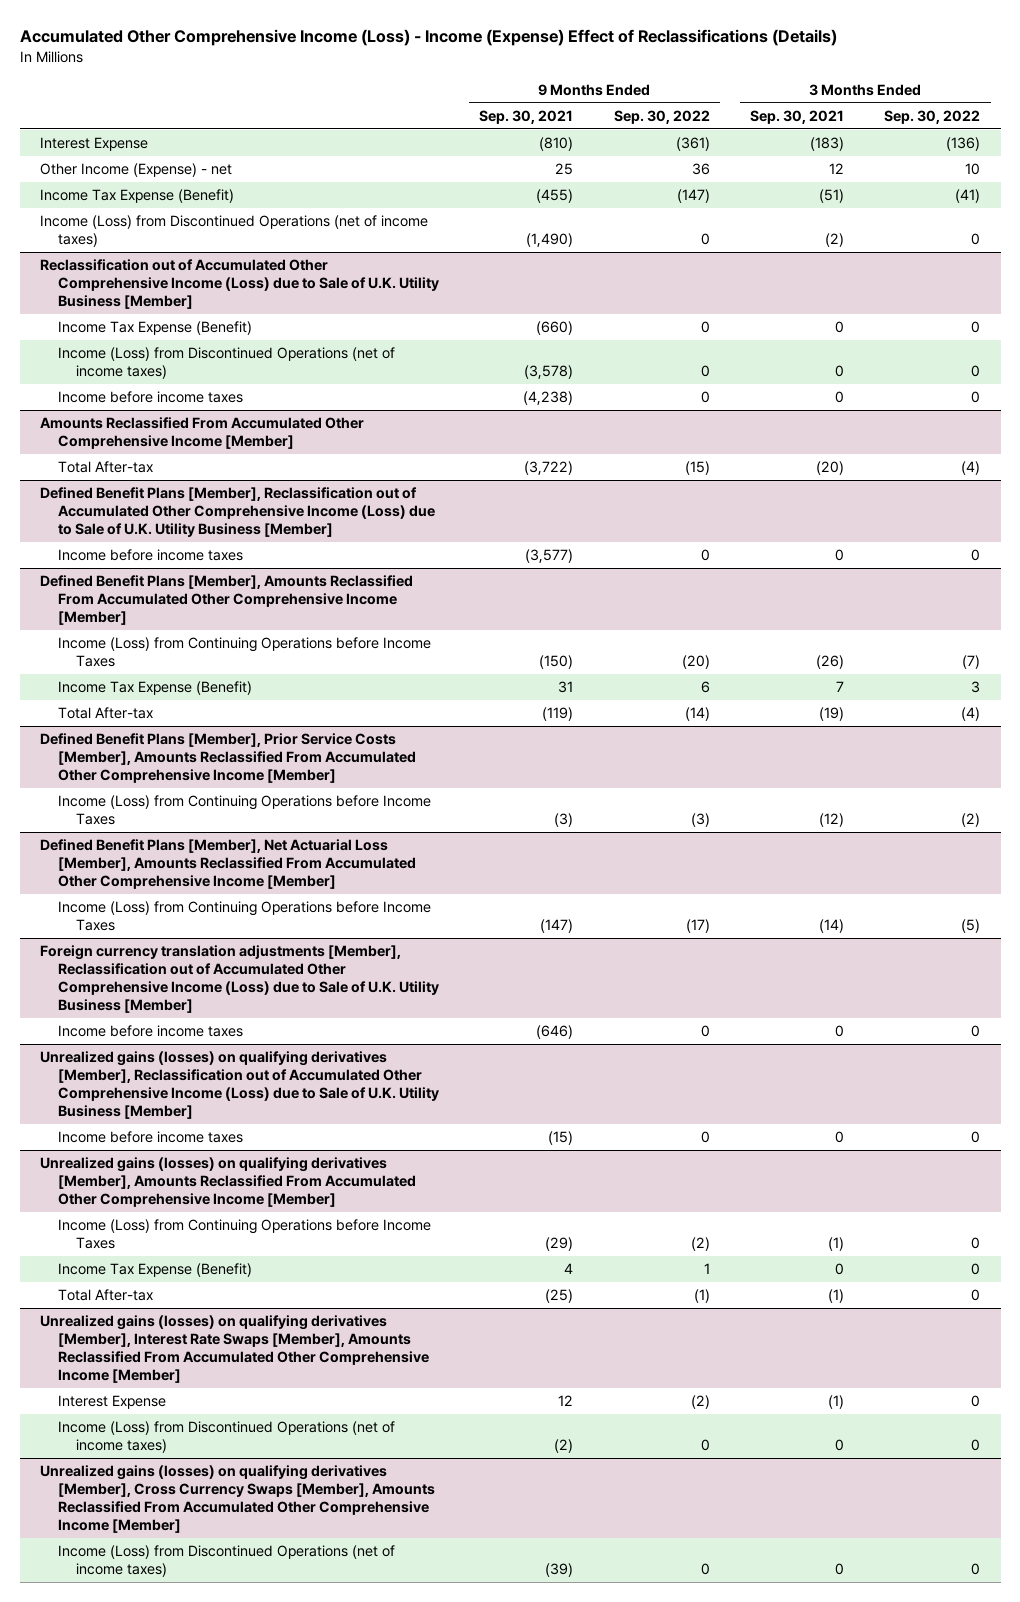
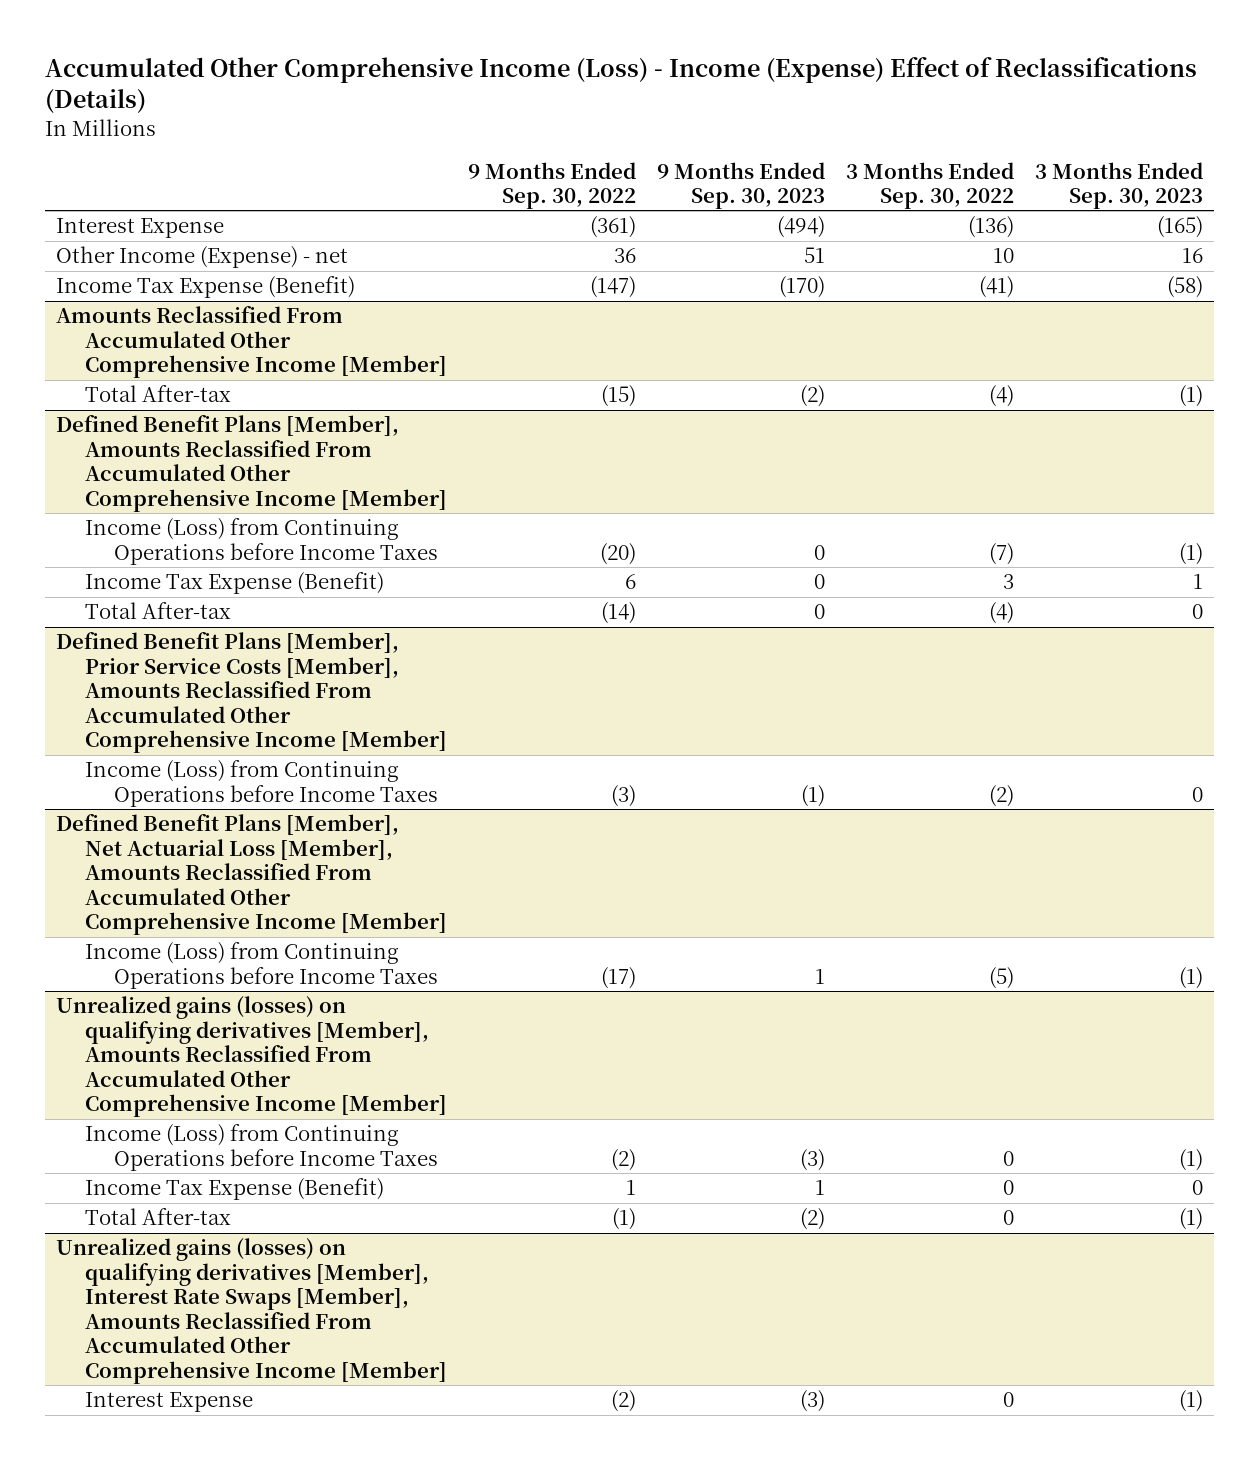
[479,109,574,124] Sep. 30, 2021 -> none
[750,109,845,124] Sep. 30, 2021 -> none
none -> [656,161,825,210] 9 Months Ended Sep. 30, 2023
none -> [1035,161,1204,210] 3 Months Ended Sep. 30, 2023
[39,215,428,248] Income (Loss) from Discontinued Operations (net of income taxes) -> none
[39,259,439,309] Reclassification out of Accumulated Other Comprehensive Income (Loss) due to Sale of U.K. Utility Business [Member] -> none
[57,321,252,336] Income Tax Expense (Benefit) -> none
[57,347,395,380] Income (Loss) from Discontinued Operations (net of income taxes) -> none
[57,391,243,404] Income before income taxes -> none
[39,487,435,537] Defined Benefit Plans [Member], Reclassification out of Accumulated Other Comprehensive Income (Loss) due to Sale of U.K. Utility Business [Member] -> none
[57,549,243,562] Income before income taxes -> none
[39,945,439,1013] Foreign currency translation adjustments [Member], Reclassification out of Accumulated Other Comprehensive Income (Loss) due to Sale of U.K. Utility Business [Member] -> none
[57,1025,243,1038] Income before income taxes -> none
[39,1051,439,1119] Unrealized gains (losses) on qualifying derivatives [Member], Reclassification out of Accumulated Other Comprehensive Income (Loss) due to Sale of U.K. Utility Business [Member] -> none
[57,1131,243,1144] Income before income taxes -> none
[57,1421,395,1454] Income (Loss) from Discontinued Operations (net of income taxes) -> none
[39,1465,435,1533] Unrealized gains (losses) on qualifying derivatives [Member], Cross Currency Swaps [Member], Amounts Reclassified From Accumulated Other Comprehensive Income [Member] -> none
[57,1545,395,1578] Income (Loss) from Discontinued Operations (net of income taxes) -> none

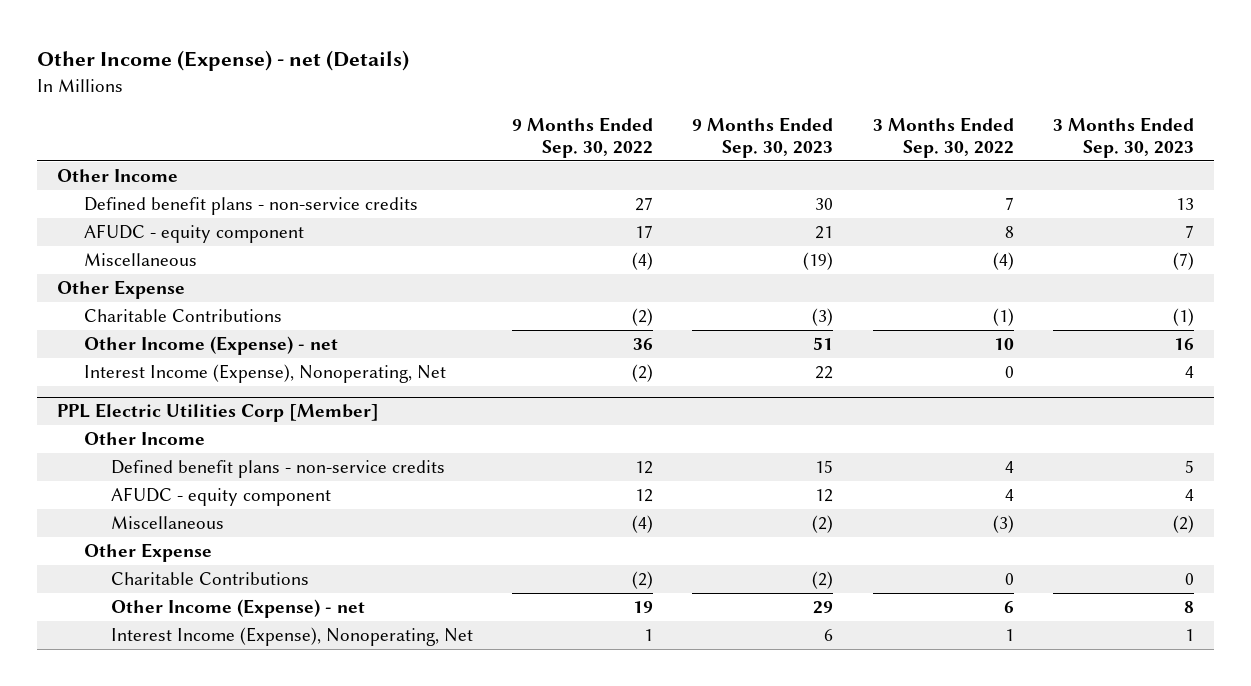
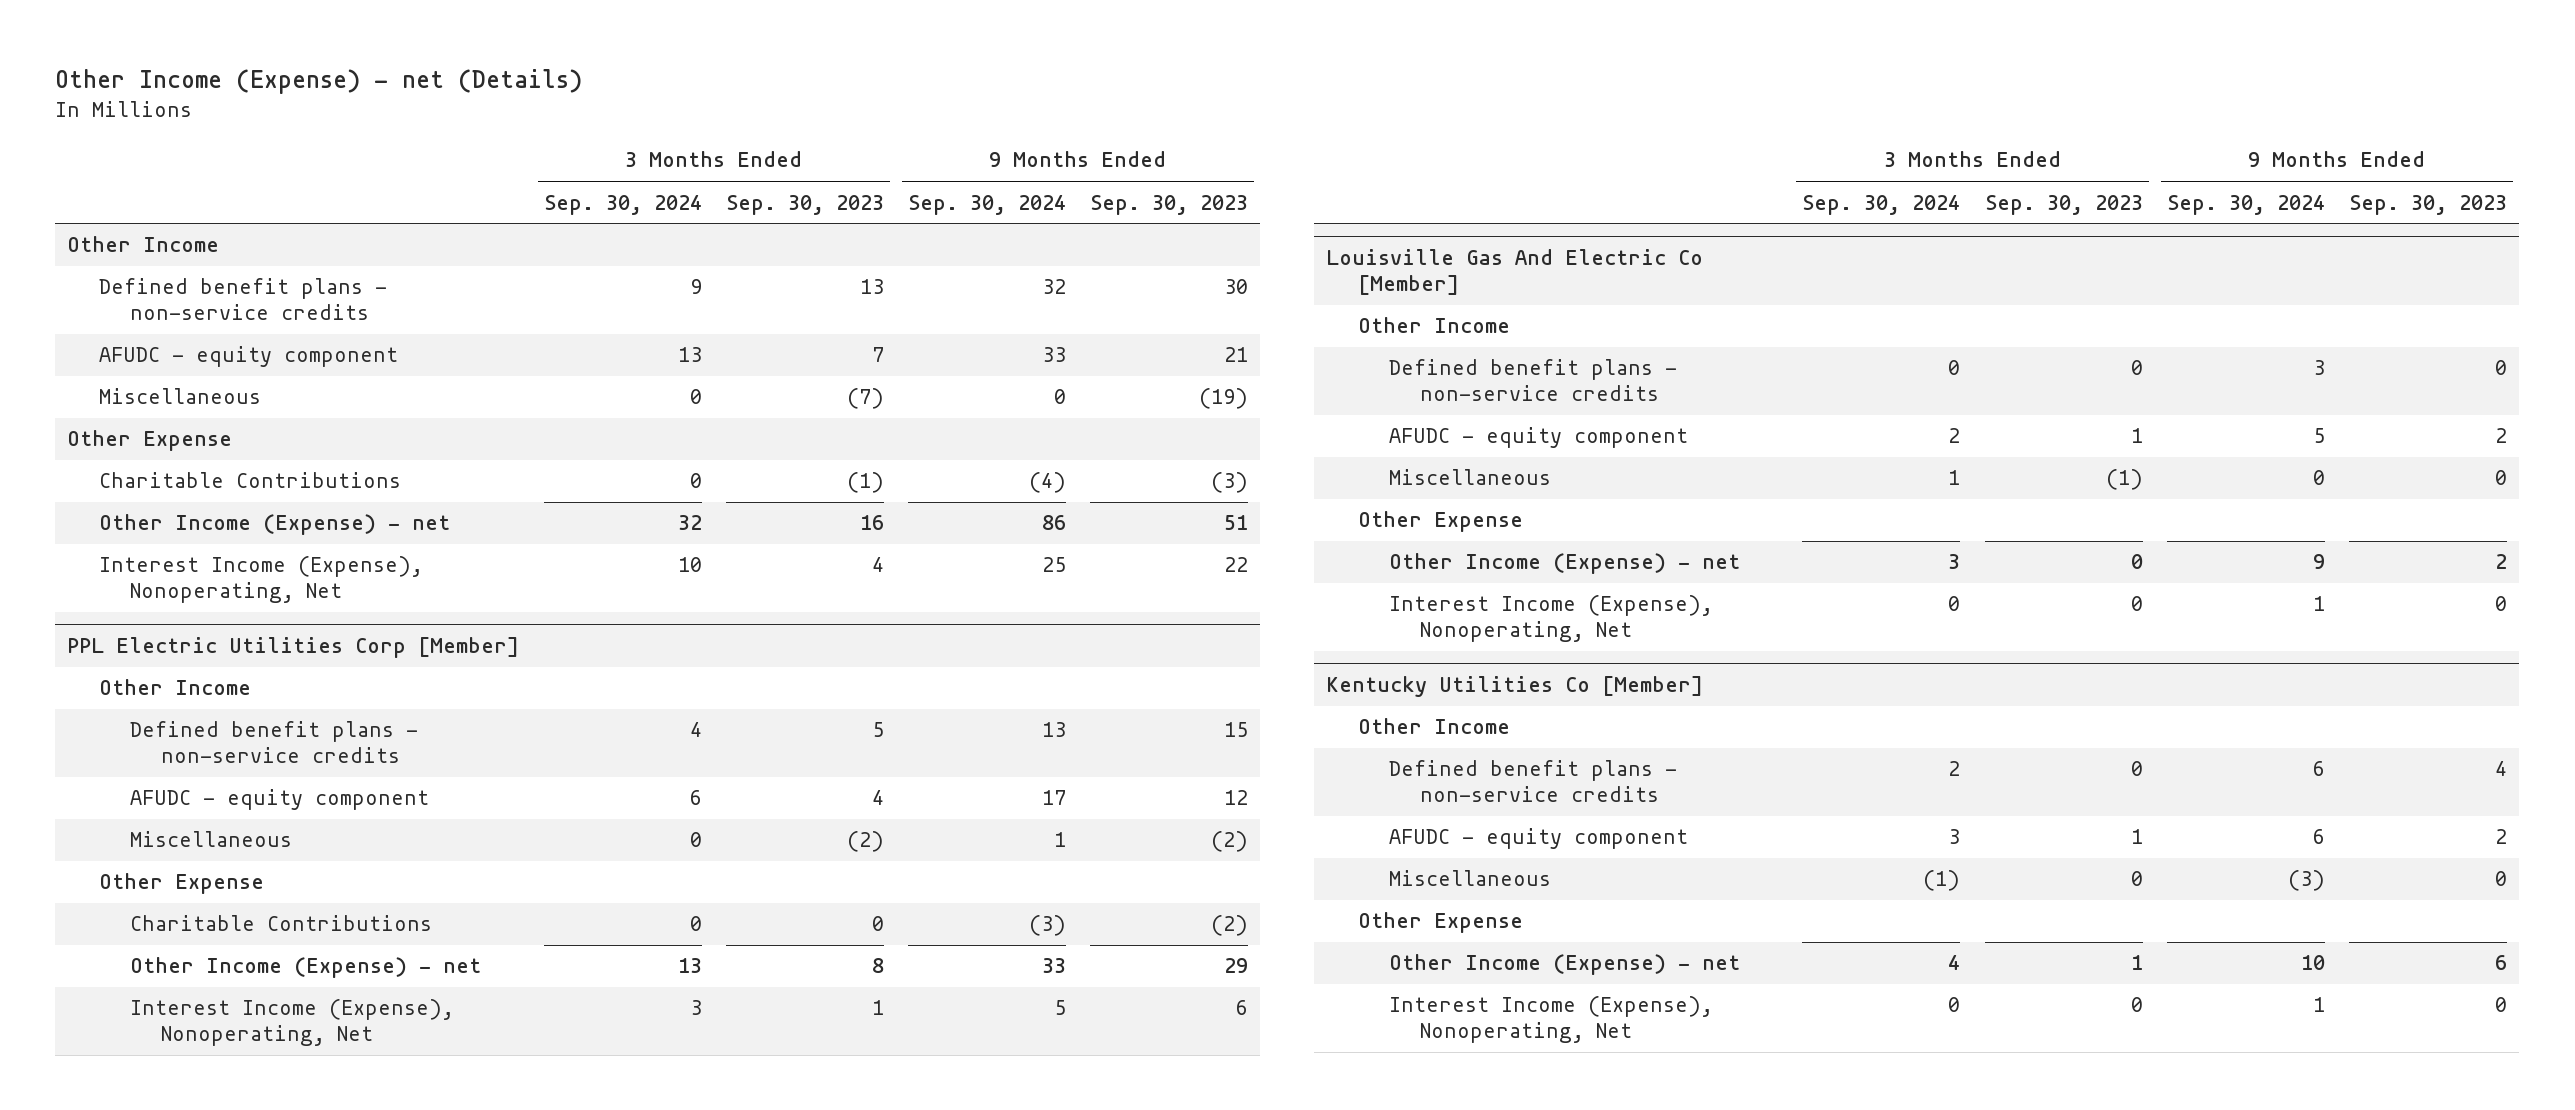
[511,116,653,159] 9 Months Ended Sep. 30, 2022 -> none
[872,116,1014,159] 3 Months Ended Sep. 30, 2022 -> none
none -> [543,194,702,215] Sep. 30, 2024
none -> [908,194,1067,215] Sep. 30, 2024
none -> [1326,249,1704,296] Louisville Gas And Electric Co [Member]
none -> [1357,317,1510,334] Other Income
none -> [1388,359,1677,402] Defined benefit plans - non-service credits
none -> [1388,427,1688,449] AFUDC - equity component
none -> [1388,469,1551,486] Miscellaneous
none -> [1357,511,1523,533] Other Expense
none -> [1388,553,1740,575] Other Income (Expense) - net
none -> [1388,595,1713,643] Interest Income (Expense), Nonoperating, Net
none -> [1326,676,1704,698] Kentucky Utilities Co [Member]
none -> [1357,718,1510,735] Other Income
none -> [1388,760,1677,803] Defined benefit plans - non-service credits
none -> [1388,828,1688,850] AFUDC - equity component
none -> [1388,870,1551,887] Miscellaneous
none -> [1357,912,1523,934] Other Expense
none -> [1388,954,1740,976] Other Income (Expense) - net
none -> [1388,996,1713,1044] Interest Income (Expense), Nonoperating, Net

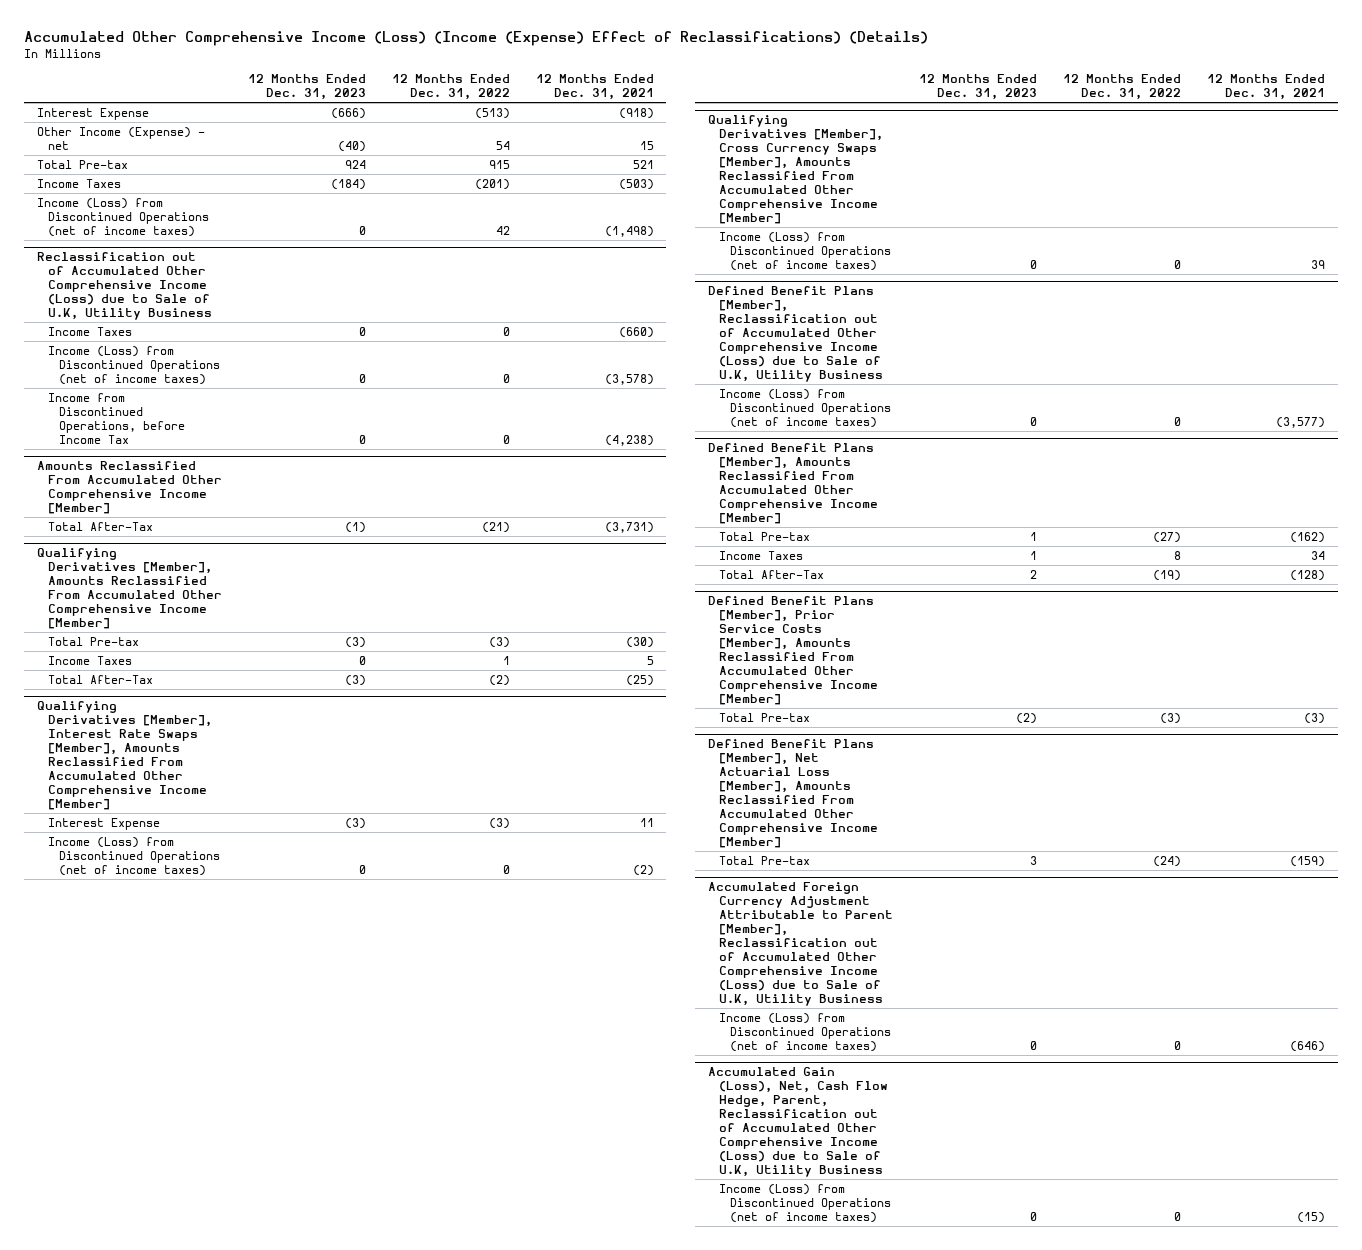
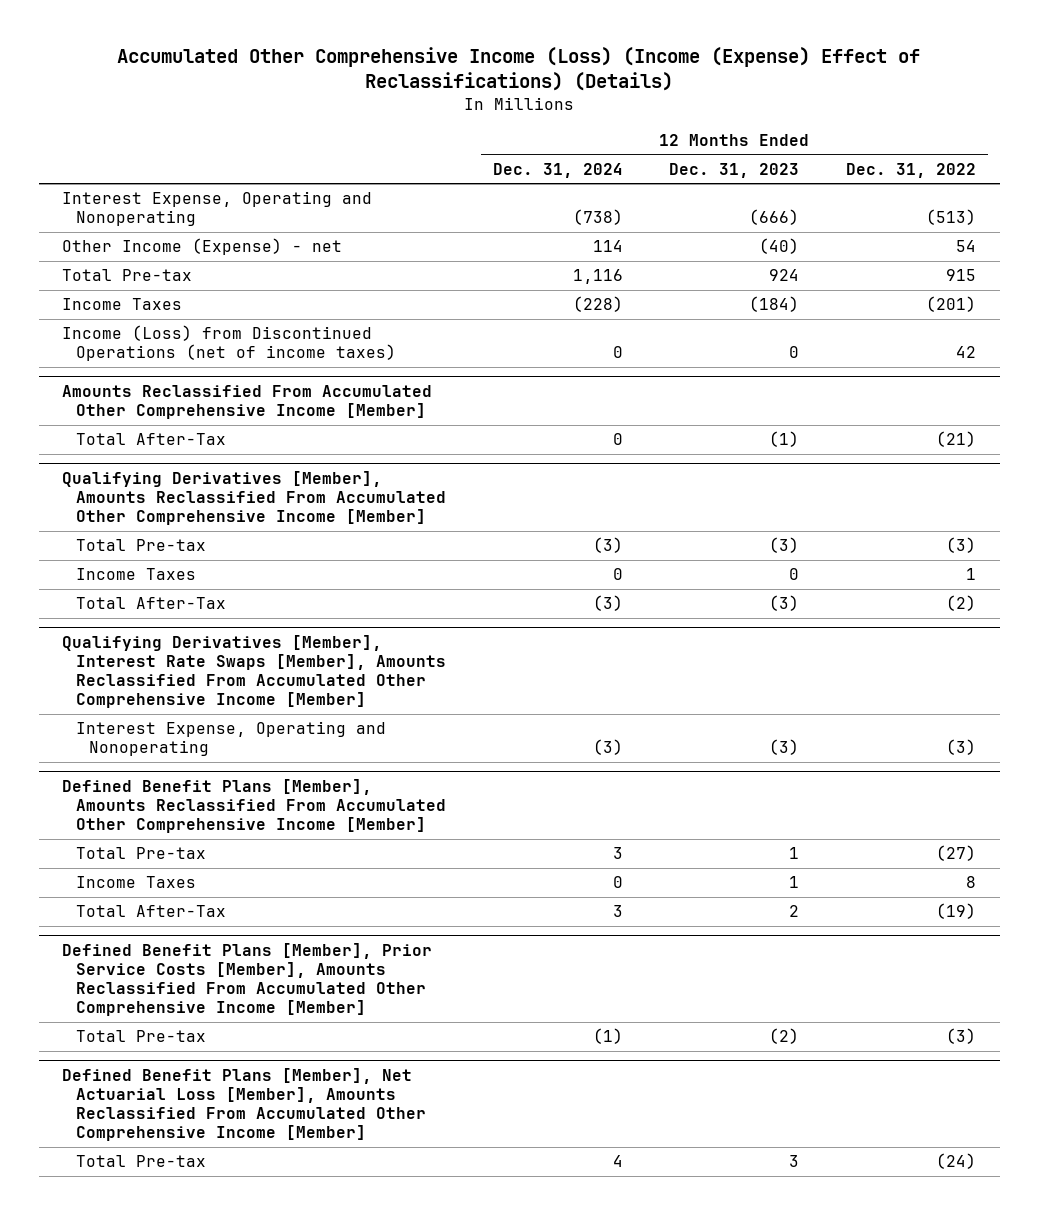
[535,74,654,101] 12 Months Ended Dec. 31, 2021 -> none
none -> [492,162,623,178] Dec. 31, 2024
[37,107,150,120] Interest Expense -> [61,191,372,227] Interest Expense, Operating and Nonoperating
[37,251,212,321] Reclassification out of Accumulated Other Comprehensive Income (Loss) due to Sale of U.K, Utility Business -> none
[47,326,132,336] Income Taxes -> none
[47,345,220,385] Income (Loss) from Discontinued Operations (net of income taxes) -> none
[47,392,185,444] Income from Discontinued Operations, before Income Tax -> none
[47,836,220,876] Income (Loss) from Discontinued Operations (net of income taxes) -> none
[708,114,884,225] Qualifying Derivatives [Member], Cross Currency Swaps [Member], Amounts Reclassified From Accumulated Other Comprehensive Income [Member] -> none
[719,231,892,271] Income (Loss) from Discontinued Operations (net of income taxes) -> none
[708,285,884,383] Defined Benefit Plans [Member], Reclassification out of Accumulated Other Comprehensive Income (Loss) due to Sale of U.K, Utility Business -> none
[719,388,892,428] Income (Loss) from Discontinued Operations (net of income taxes) -> none
[47,817,160,830] Interest Expense -> [75,721,386,757] Interest Expense, Operating and Nonoperating
[708,881,894,1007] Accumulated Foreign Currency Adjustment Attributable to Parent [Member], Reclassification out of Accumulated Other Comprehensive Income (Loss) due to Sale of U.K, Utility Business -> none
[719,1012,892,1052] Income (Loss) from Discontinued Operations (net of income taxes) -> none
[708,1066,889,1178] Accumulated Gain (Loss), Net, Cash Flow Hedge, Parent, Reclassification out of Accumulated Other Comprehensive Income (Loss) due to Sale of U.K, Utility Business -> none
[719,1183,892,1223] Income (Loss) from Discontinued Operations (net of income taxes) -> none

